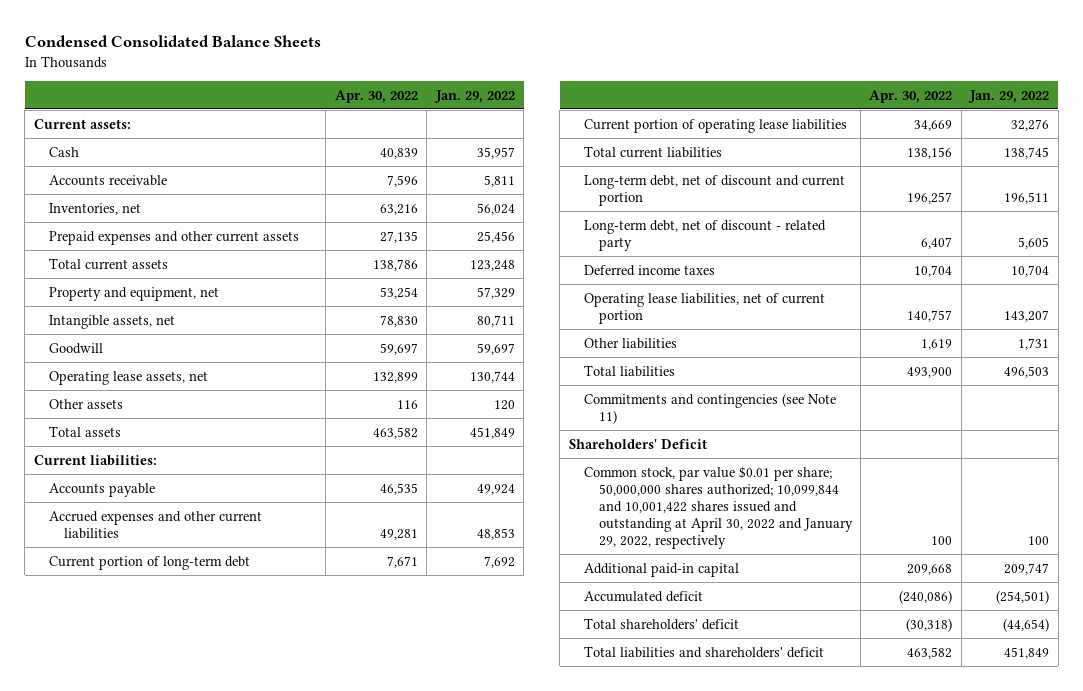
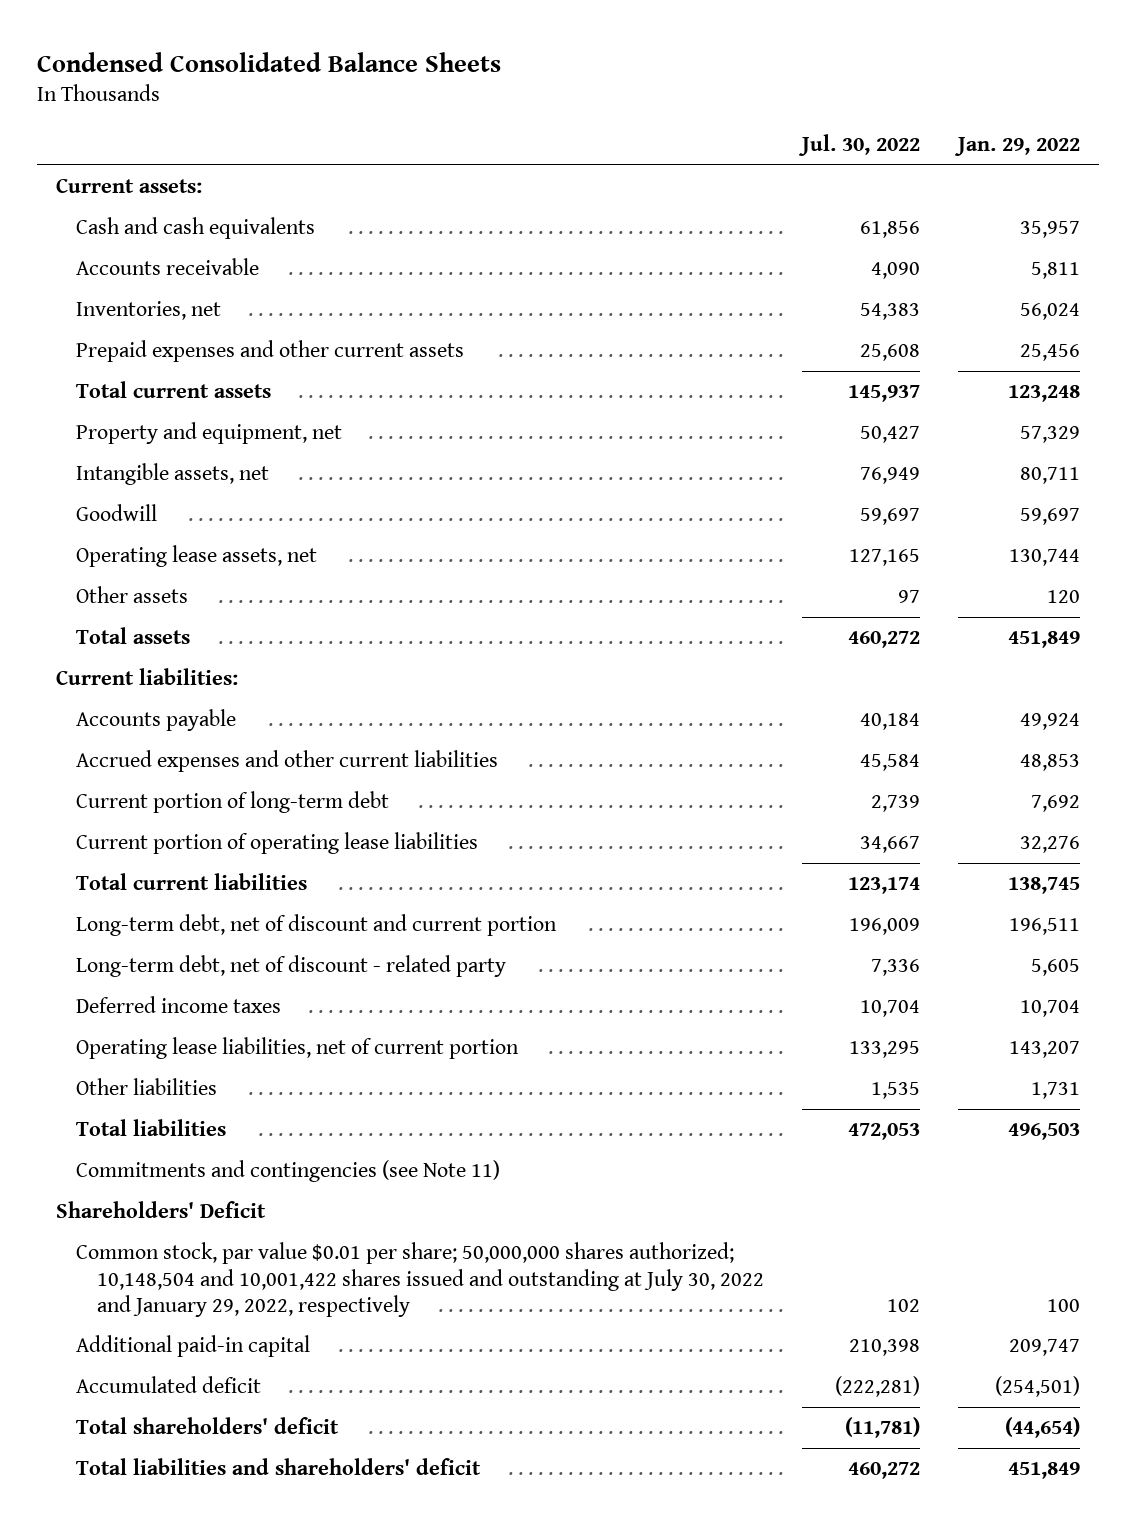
[334,89,418,103] Apr. 30, 2022 -> none
none -> [797,133,920,156] Jul. 30, 2022
[48,146,79,157] Cash -> [76,217,316,240] Cash and cash equivalents
[583,465,853,549] Common stock, par value $0.01 per share; 50,000,000 shares authorized; 10,099,844 and 10,001,422 shares issued and outstanding at April 30, 2022 and January 29, 2022, respectively -> [76,1242,764,1317] Common stock, par value $0.01 per share; 50,000,000 shares authorized; 10,148,504 and 10,001,422 shares issued and outstanding at July 30, 2022 and January 29, 2022, respectively

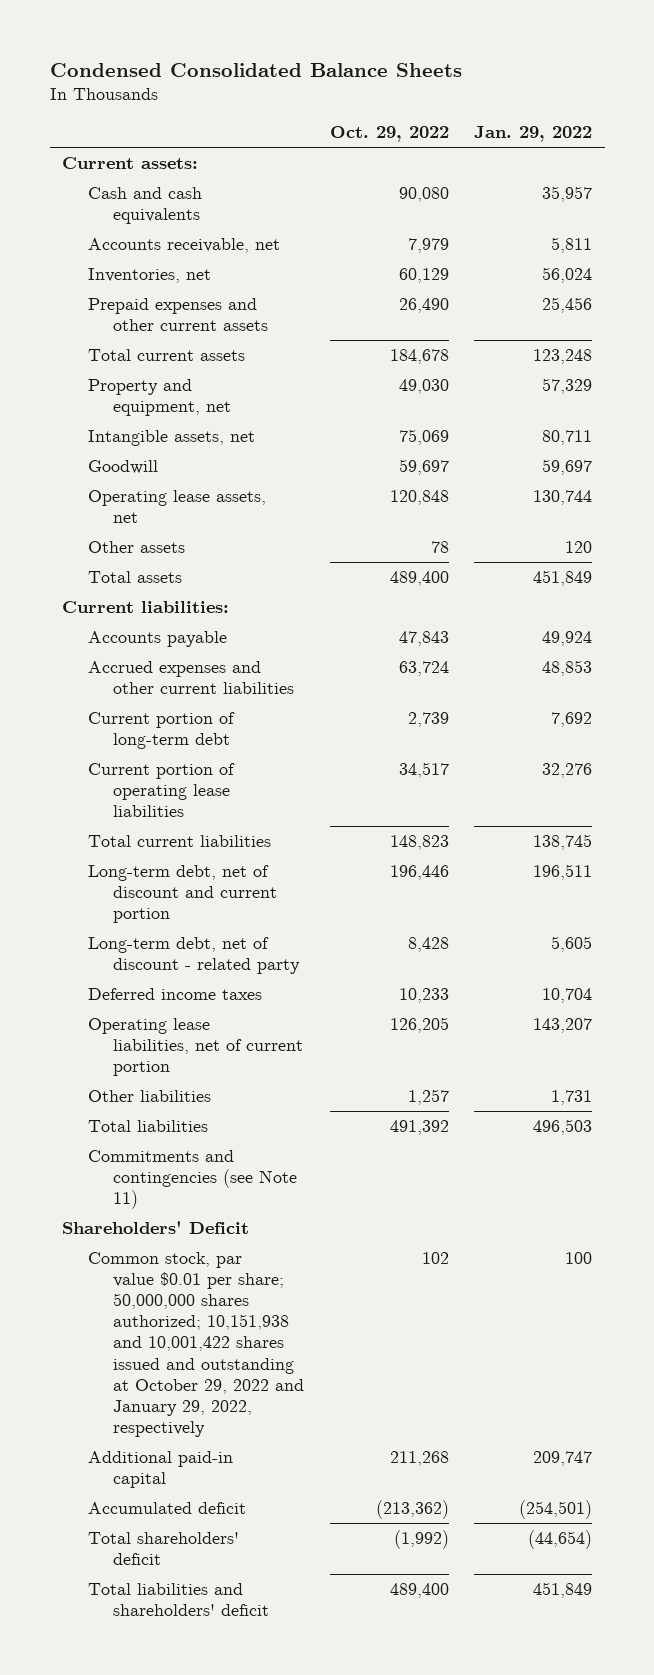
[797,133,920,156] Jul. 30, 2022 -> none
none -> [329,126,449,143] Oct. 29, 2022
[76,258,260,276] Accounts receivable -> [87,238,280,254] Accounts receivable, net
[76,1242,764,1317] Common stock, par value $0.01 per share; 50,000,000 shares authorized; 10,148,504 and 10,001,422 shares issued and outstanding at July 30, 2022 and January 29, 2022, respectively -> [87,1252,305,1437] Common stock, par value $0.01 per share; 50,000,000 shares authorized; 10,151,938 and 10,001,422 shares issued and outstanding at October 29, 2022 and January 29, 2022, respectively

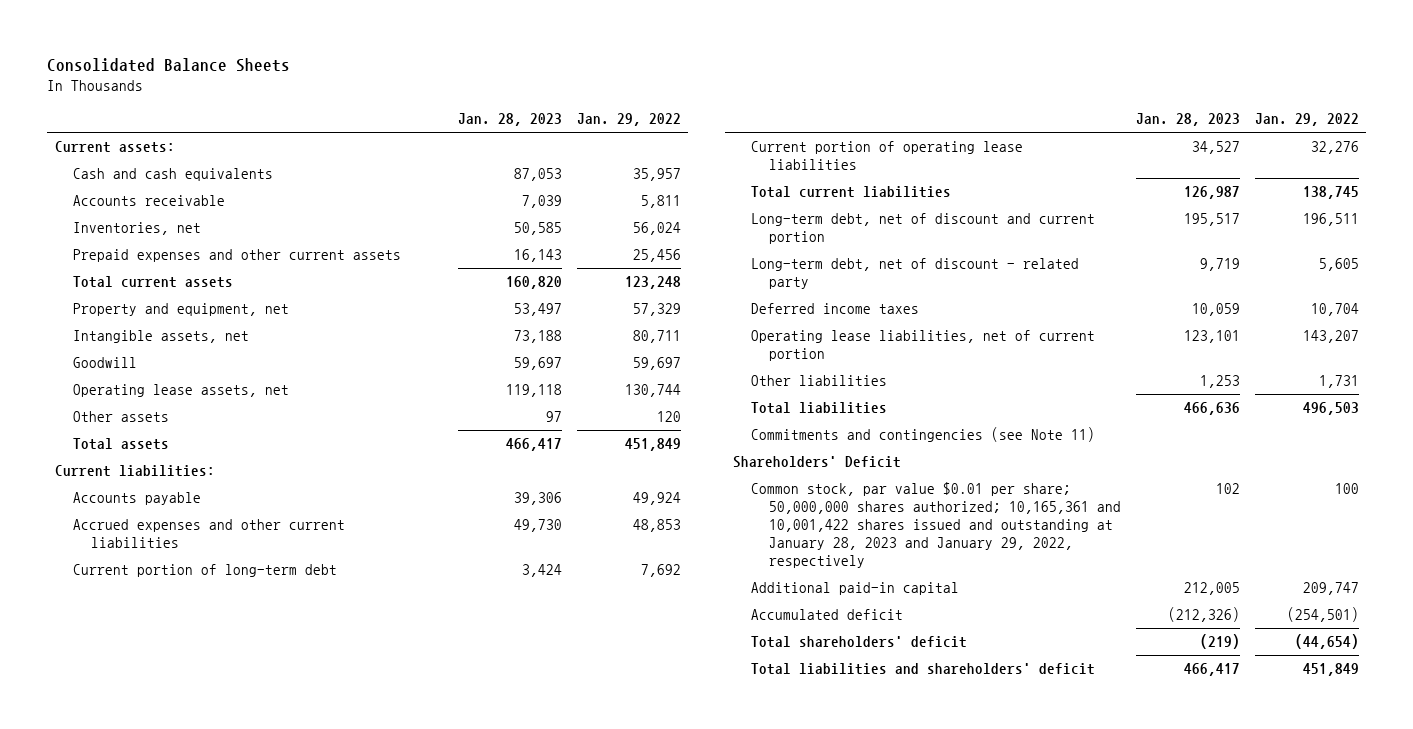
[49,62,462,77] Condensed Consolidated Balance Sheets -> [47,58,291,73] Consolidated Balance Sheets
[329,126,449,143] Oct. 29, 2022 -> none
none -> [457,113,562,127] Jan. 28, 2023
[87,238,280,254] Accounts receivable, net -> [72,195,225,207] Accounts receivable
[87,1252,305,1437] Common stock, par value $0.01 per share; 50,000,000 shares authorized; 10,151,938 and 10,001,422 shares issued and outstanding at October 29, 2022 and January 29, 2022, respectively -> [750,482,1121,569] Common stock, par value $0.01 per share; 50,000,000 shares authorized; 10,165,361 and 10,001,422 shares issued and outstanding at January 28, 2023 and January 29, 2022, respectively

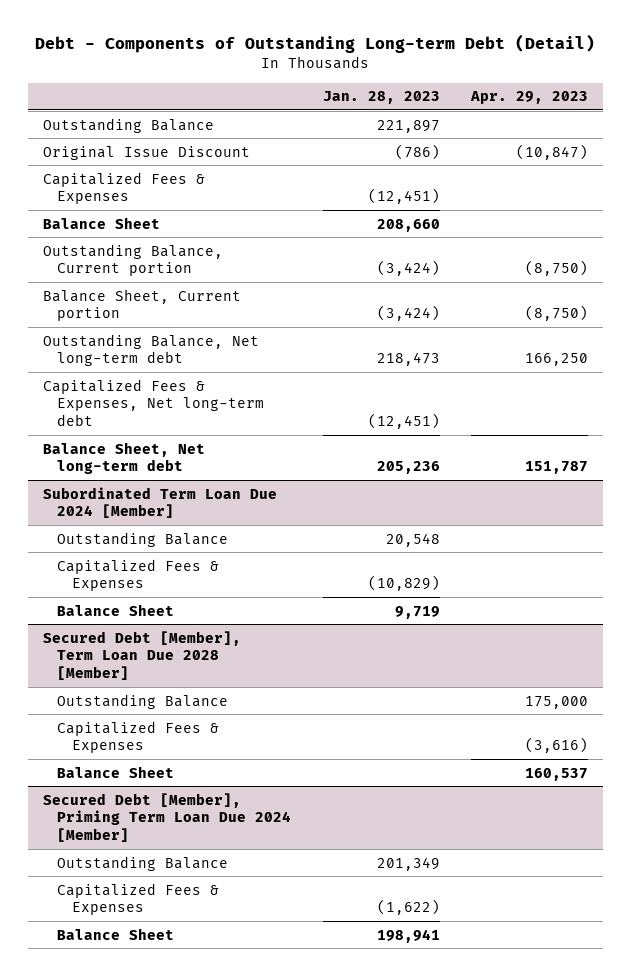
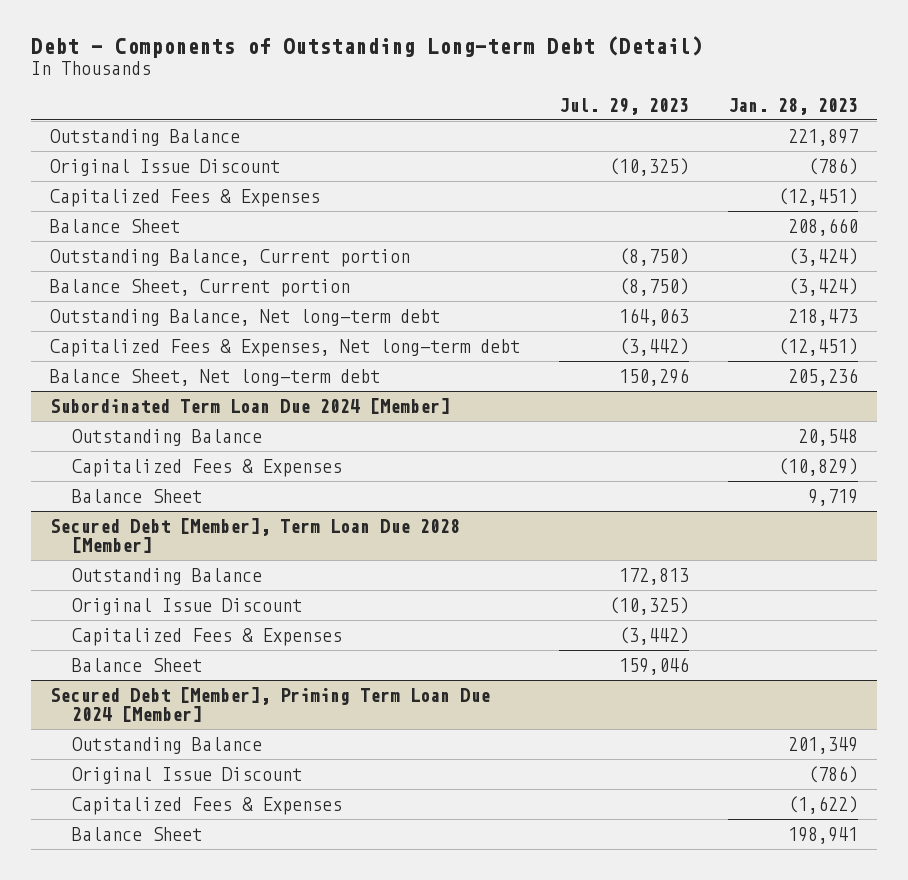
[469,91,588,105] Apr. 29, 2023 -> none
none -> [559,97,690,115] Jul. 29, 2023
none -> [72,597,303,615] Original Issue Discount
none -> [72,766,303,784] Original Issue Discount

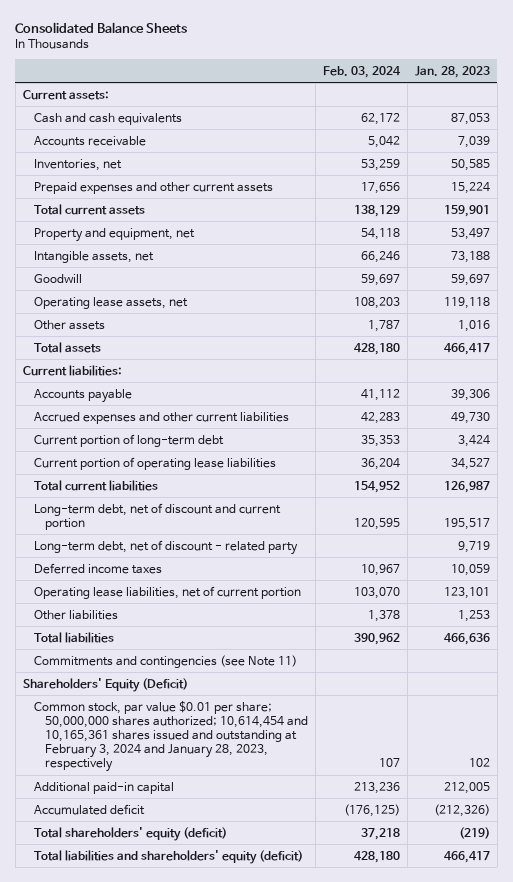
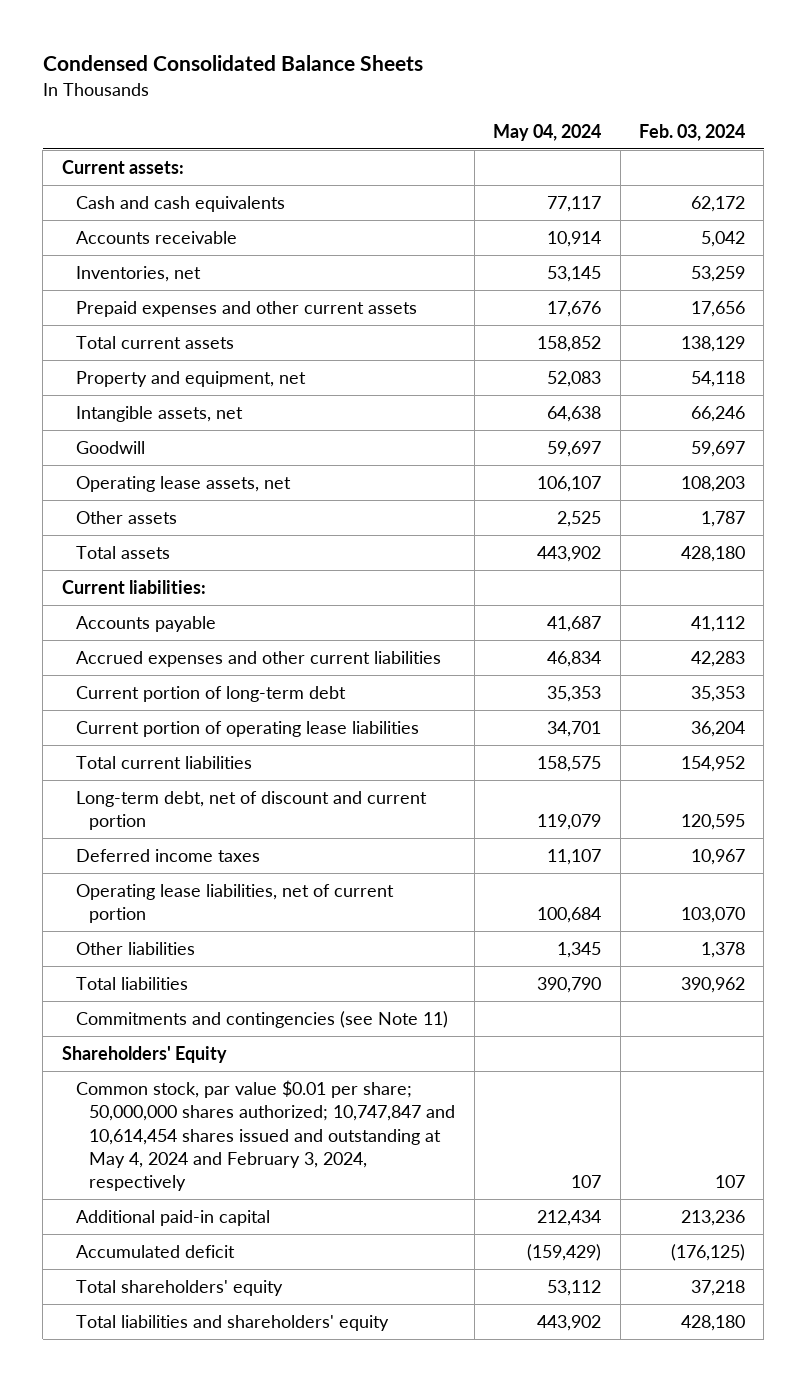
[15,21,188,33] Consolidated Balance Sheets -> [42,55,423,72] Condensed Consolidated Balance Sheets
[415,65,491,78] Jan. 28, 2023 -> none
none -> [493,123,602,141] May 04, 2024
[33,539,298,555] Long-term debt, net of discount - related party -> none
[22,677,188,692] Shareholders' Equity (Deficit) -> [61,1046,227,1064] Shareholders' Equity
[33,700,309,773] Common stock, par value $0.01 per share; 50,000,000 shares authorized; 10,614,454 and 10,165,361 shares issued and outstanding at February 3, 2024 and January 28, 2023, respectively -> [75,1080,456,1192] Common stock, par value $0.01 per share; 50,000,000 shares authorized; 10,747,847 and 10,614,454 shares issued and outstanding at May 4, 2024 and February 3, 2024, respectively
[33,826,227,841] Total shareholders' equity (deficit) -> [75,1280,283,1297] Total shareholders' equity
[33,849,303,864] Total liabilities and shareholders' equity (deficit) -> [75,1315,389,1332] Total liabilities and shareholders' equity

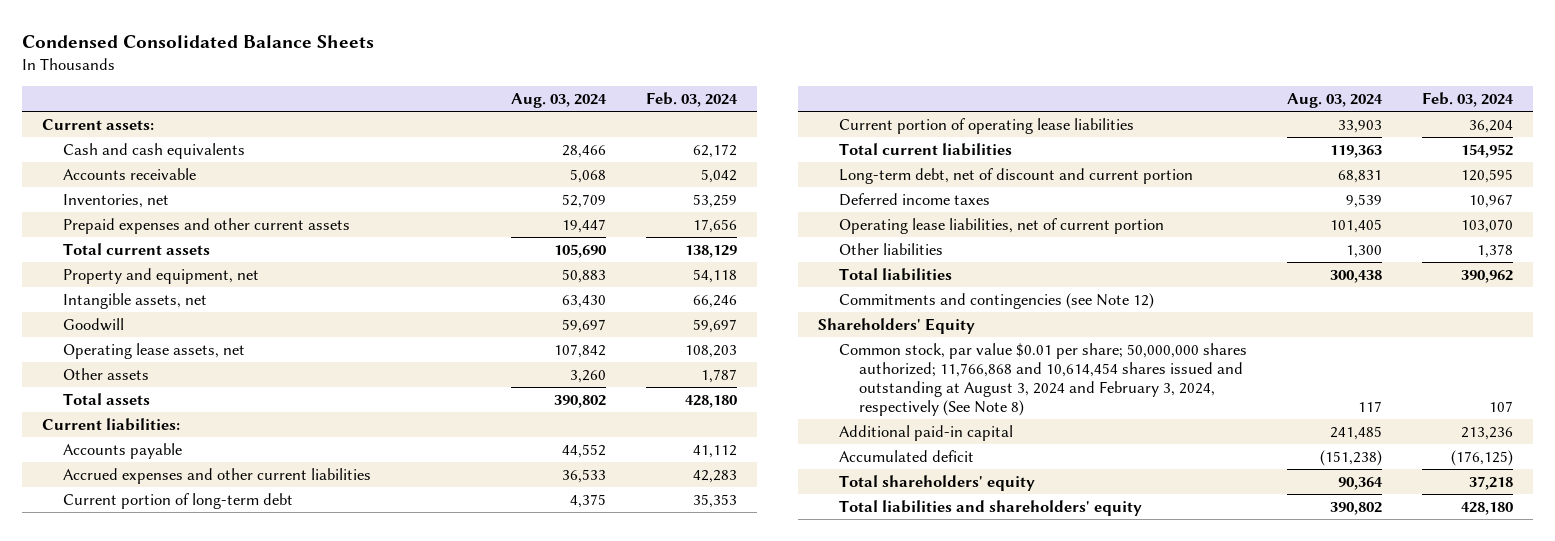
[493,123,602,141] May 04, 2024 -> none
none -> [510,93,607,109] Aug. 03, 2024
[75,1011,448,1029] Commitments and contingencies (see Note 11) -> [838,292,1154,309] Commitments and contingencies (see Note 12)
[75,1080,456,1192] Common stock, par value $0.01 per share; 50,000,000 shares authorized; 10,747,847 and 10,614,454 shares issued and outstanding at May 4, 2024 and February 3, 2024, respectively -> [838,342,1247,417] Common stock, par value $0.01 per share; 50,000,000 shares authorized; 11,766,868 and 10,614,454 shares issued and outstanding at August 3, 2024 and February 3, 2024, respectively (See Note 8)

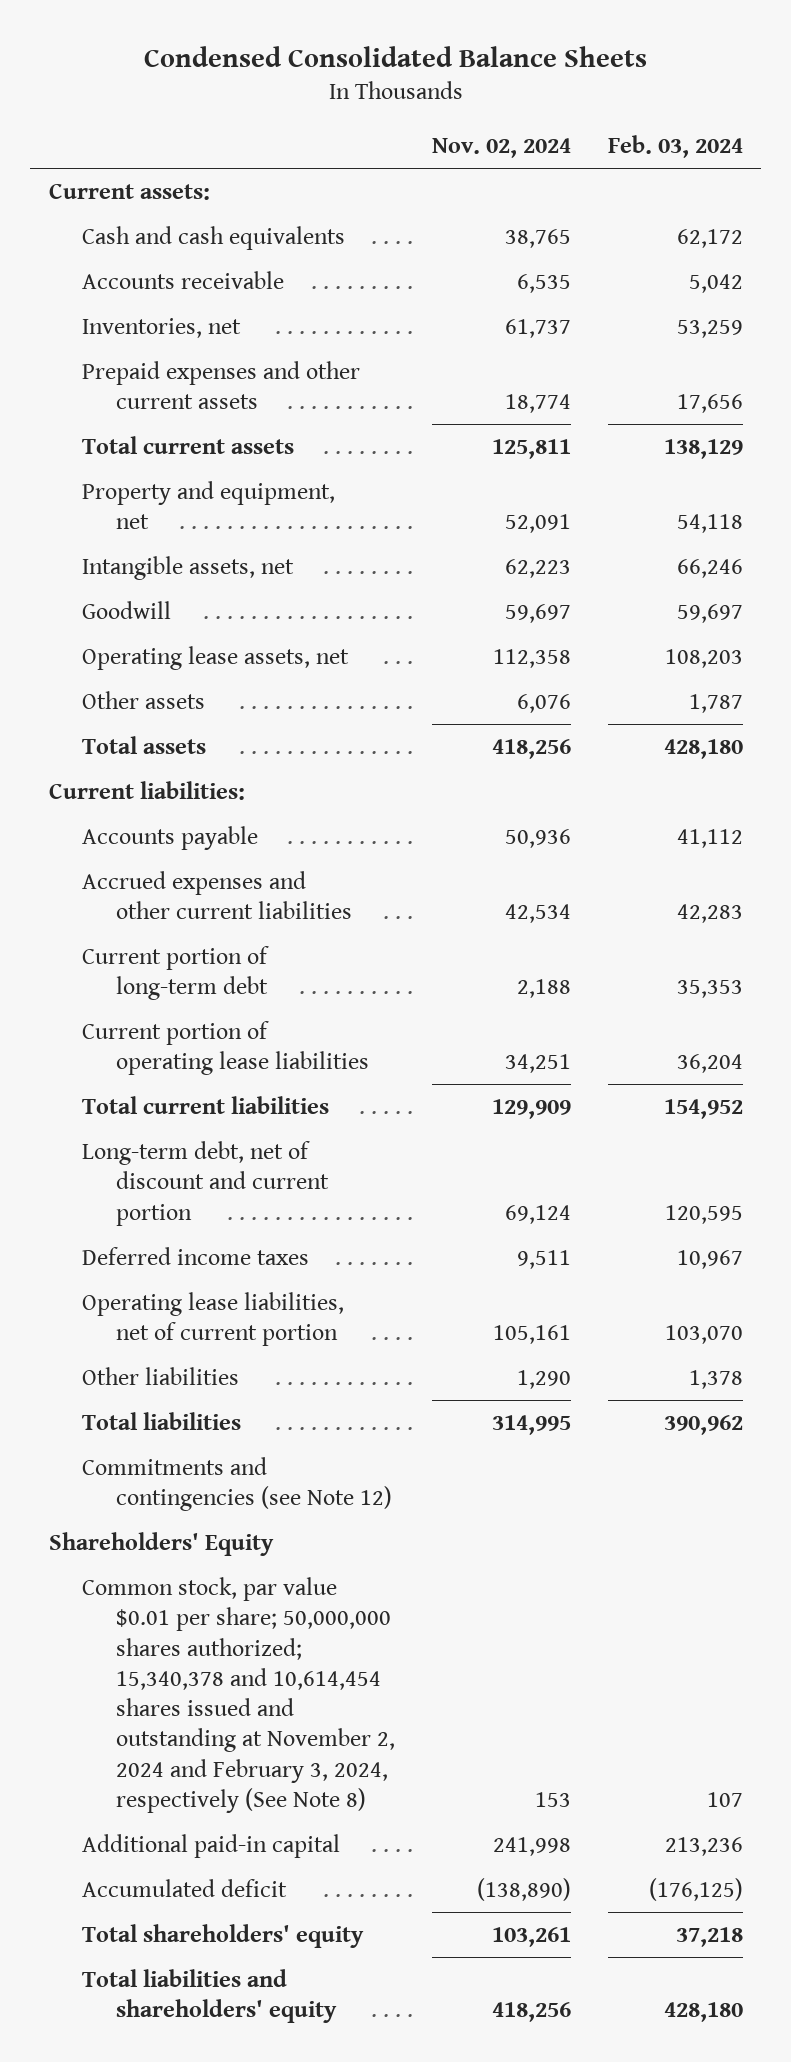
[510,93,607,109] Aug. 03, 2024 -> none
none -> [431,138,571,159] Nov. 02, 2024
[838,342,1247,417] Common stock, par value $0.01 per share; 50,000,000 shares authorized; 11,766,868 and 10,614,454 shares issued and outstanding at August 3, 2024 and February 3, 2024, respectively (See Note 8) -> [82,1576,395,1814] Common stock, par value $0.01 per share; 50,000,000 shares authorized; 15,340,378 and 10,614,454 shares issued and outstanding at November 2, 2024 and February 3, 2024, respectively (See Note 8)

